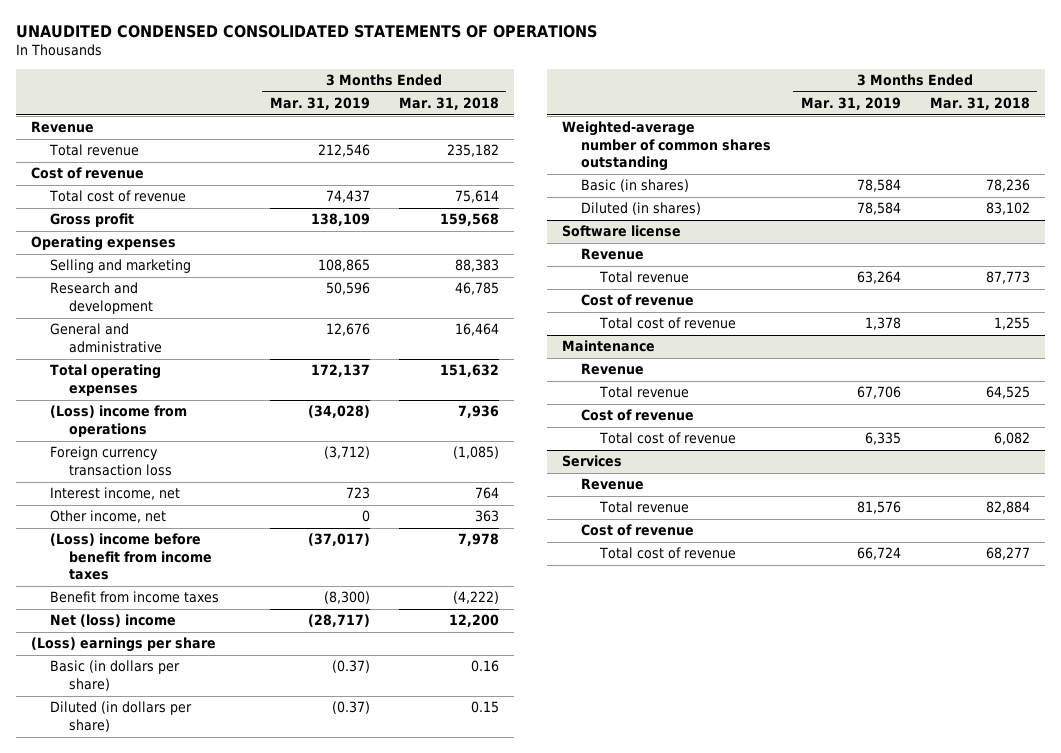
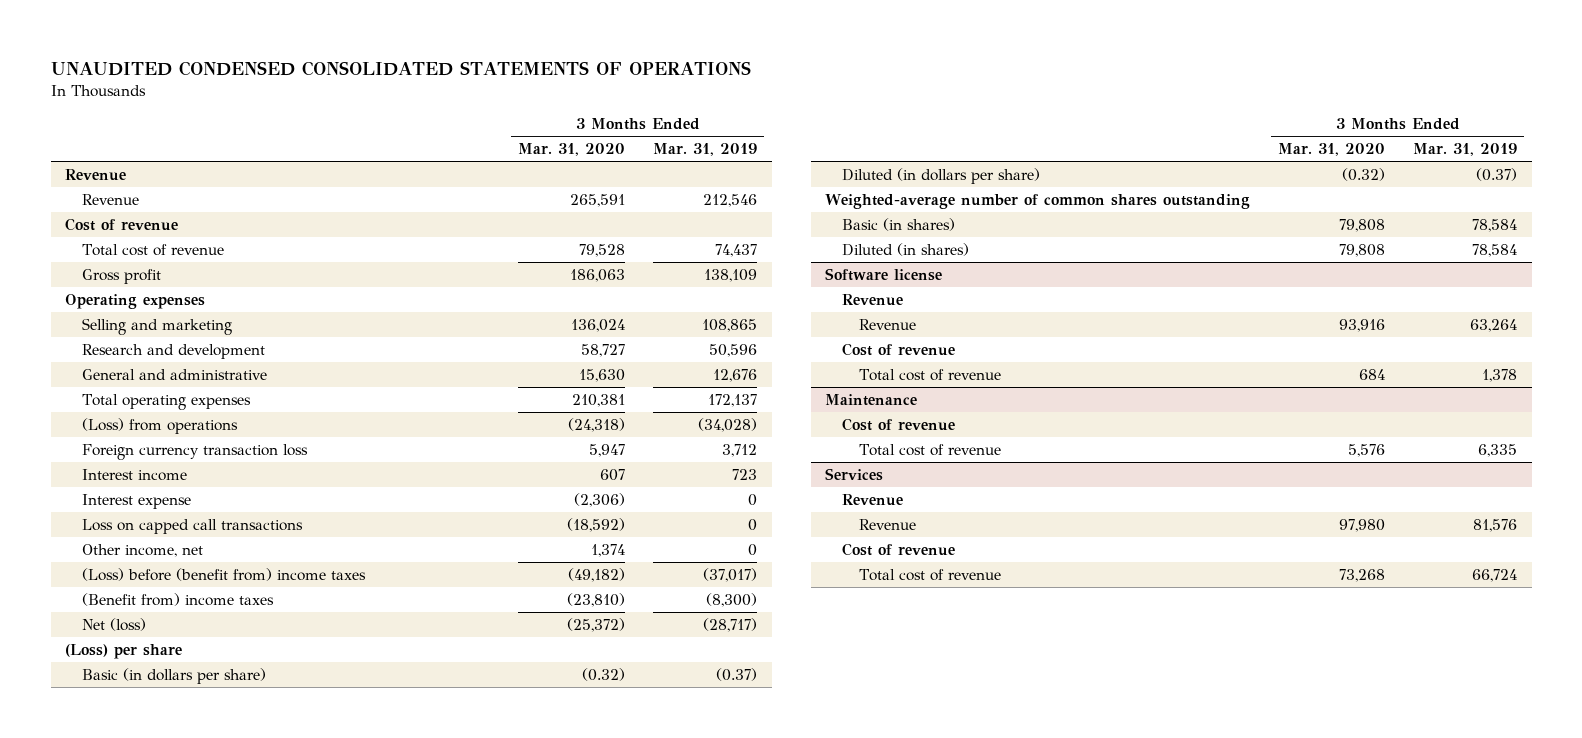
[398,97,499,111] Mar. 31, 2018 -> none
none -> [518,143,626,157] Mar. 31, 2020
[49,144,140,157] Total revenue -> [81,193,139,205] Revenue
[50,405,188,437] (Loss) income from operations -> [81,417,238,434] (Loss) from operations
[323,446,370,460] (3,712) -> [722,443,758,457] 3,712
[50,487,181,501] Interest income, net -> [81,468,187,481] Interest income
none -> [81,493,191,509] Interest expense
none -> [81,518,303,534] Loss on capped call transactions
[50,533,213,581] (Loss) income before benefit from income taxes -> [81,567,366,581] (Loss) before (benefit from) income taxes
[50,591,220,604] Benefit from income taxes -> [81,592,274,606] (Benefit from) income taxes
[50,614,177,628] Net (loss) income -> [81,617,146,631] Net (loss)
[30,637,216,653] (Loss) earnings per share -> [64,643,182,659] (Loss) per share
[599,271,690,284] Total revenue -> [858,318,916,330] Revenue
[581,363,645,376] Revenue -> none
[599,386,690,399] Total revenue -> none
[599,501,690,514] Total revenue -> [858,518,916,530] Revenue

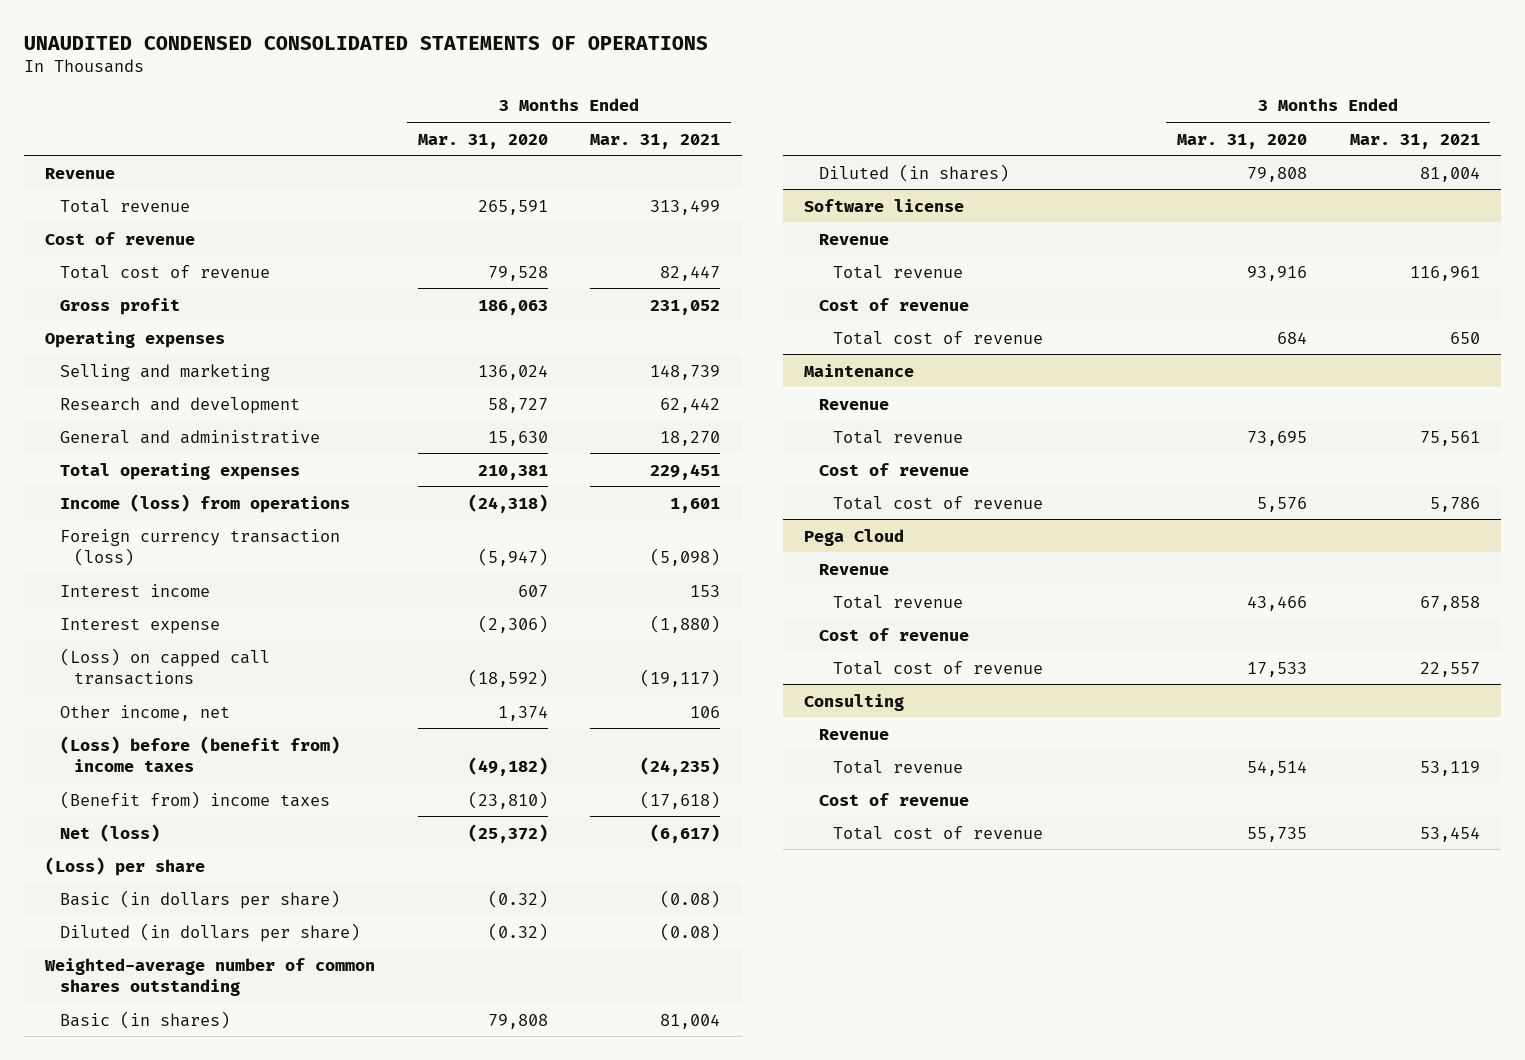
[653,143,758,157] Mar. 31, 2019 -> none
none -> [590,133,721,149] Mar. 31, 2021
[81,193,139,205] Revenue -> [59,198,190,213] Total revenue
[81,417,238,434] (Loss) from operations -> [59,493,350,513] Income (loss) from operations
[81,443,308,460] Foreign currency transaction loss -> [59,528,340,566] Foreign currency transaction (loss)
[589,443,626,457] 5,947 -> [477,547,548,566] (5,947)
[81,518,303,534] Loss on capped call transactions -> [59,647,270,685] (Loss) on capped call transactions
[858,318,916,330] Revenue -> [833,264,964,279] Total revenue
none -> [818,398,889,410] Revenue
none -> [833,429,964,444] Total revenue
[824,467,883,481] Services -> none
none -> [804,528,905,546] Pega Cloud
[858,518,916,530] Revenue -> [833,594,964,609] Total revenue
[1339,518,1386,532] 97,980 -> [1247,595,1308,611] 43,466
[1339,568,1386,582] 73,268 -> [1247,661,1308,677] 17,533
none -> [804,693,905,711] Consulting
none -> [818,728,889,740] Revenue
none -> [833,759,964,774] Total revenue
none -> [818,792,969,806] Cost of revenue
none -> [833,825,1044,840] Total cost of revenue

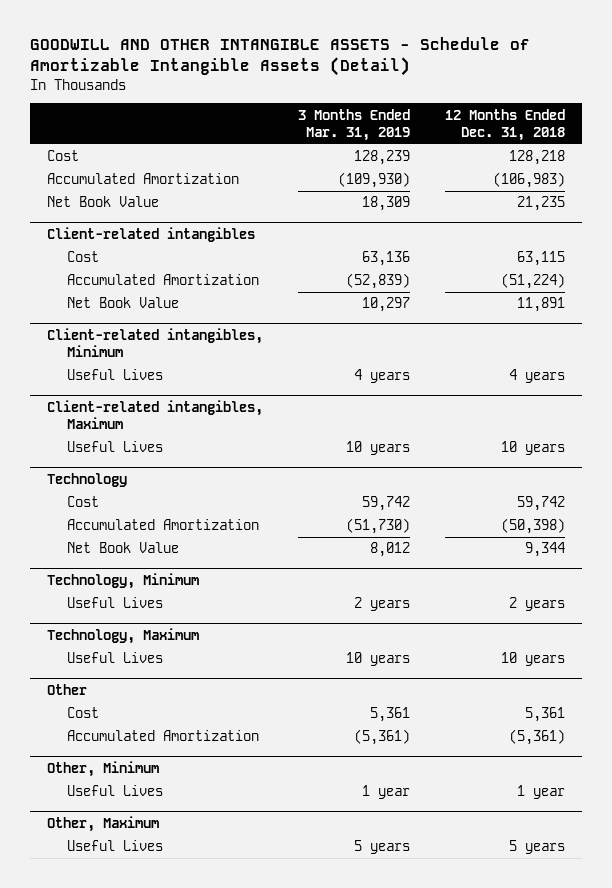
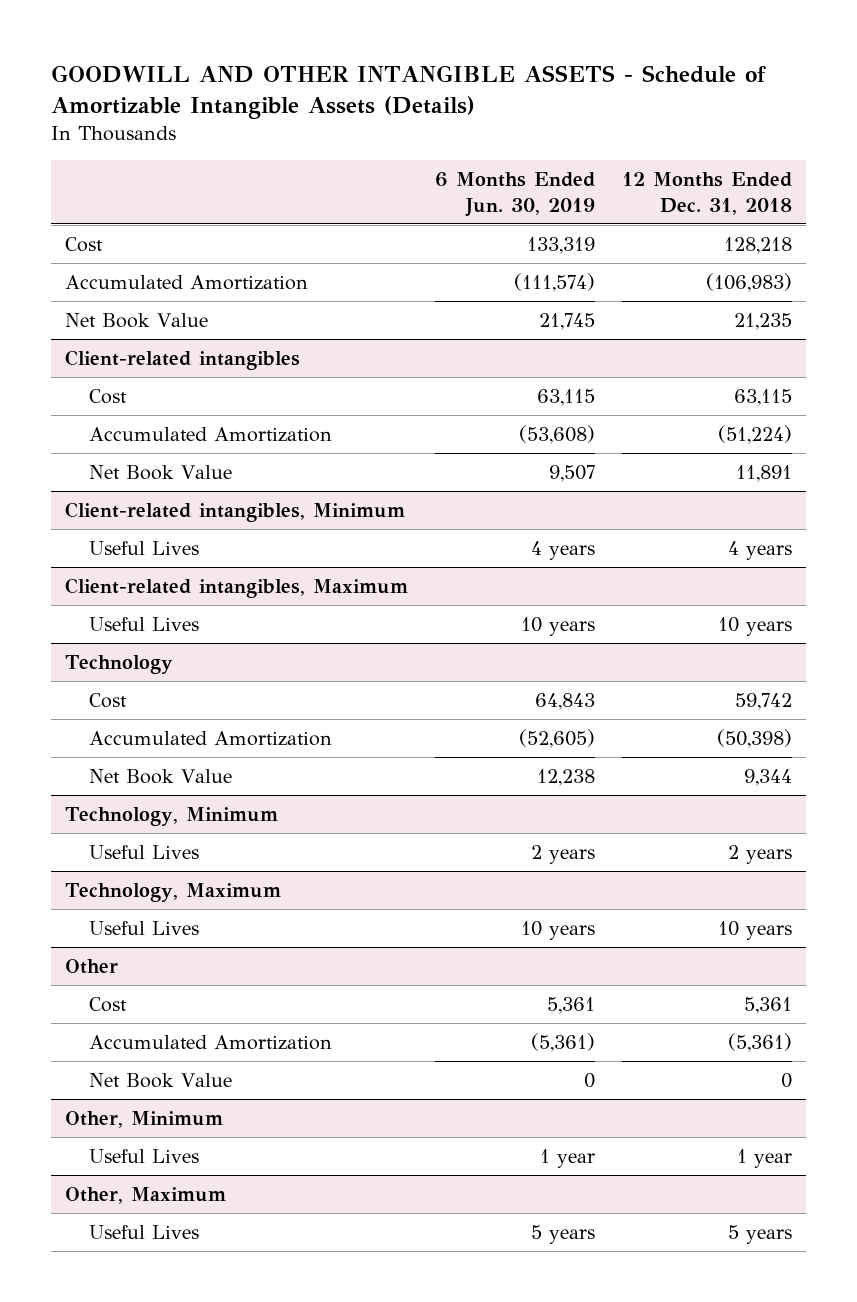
[29,37,530,77] GOODWILL AND OTHER INTANGIBLE ASSETS - Schedule of Amortizable Intangible Assets (Detail) -> [51,65,767,120] GOODWILL AND OTHER INTANGIBLE ASSETS - Schedule of Amortizable Intangible Assets (Details)
[297,108,410,141] 3 Months Ended Mar. 31, 2019 -> none
none -> [435,172,596,217] 6 Months Ended Jun. 30, 2019
none -> [89,1072,233,1088] Net Book Value

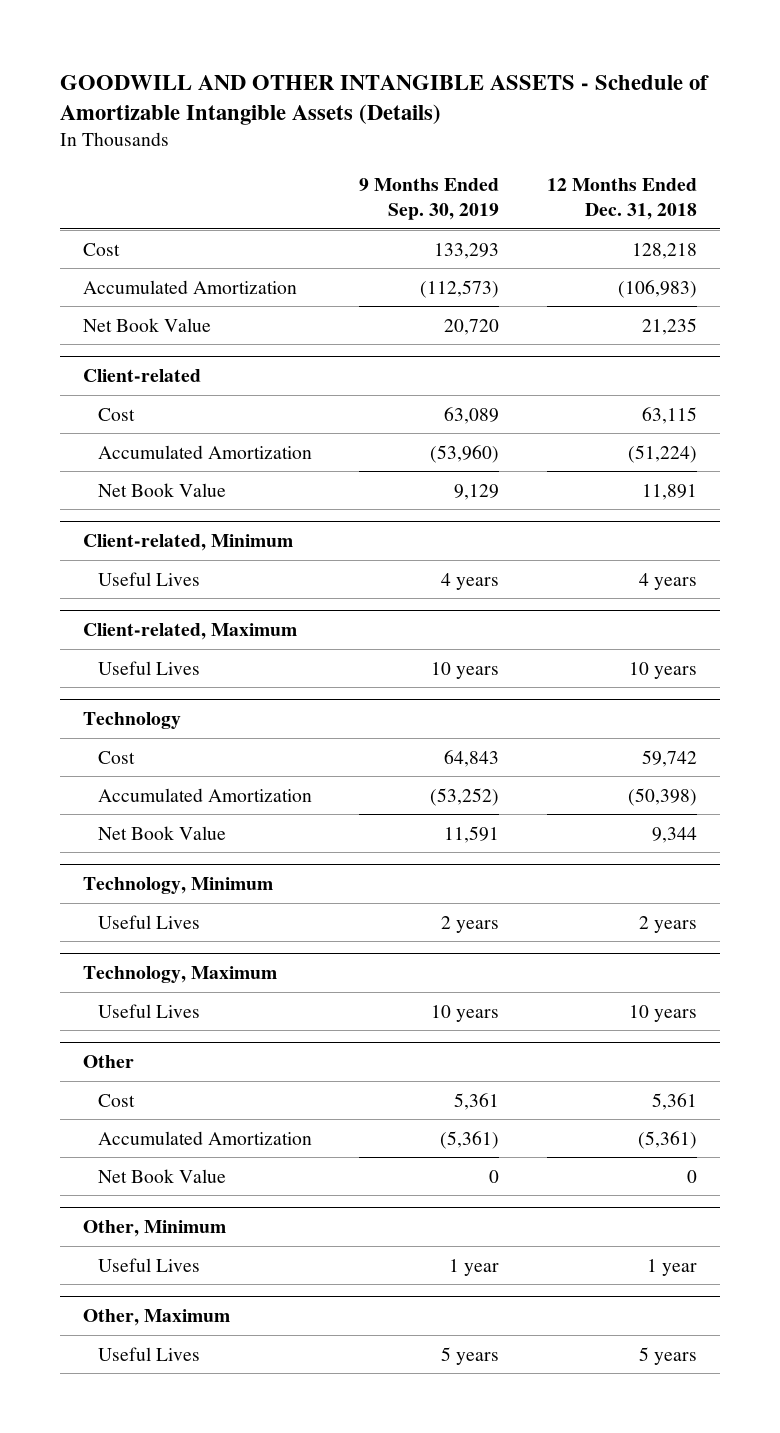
[435,172,596,217] 6 Months Ended Jun. 30, 2019 -> none
none -> [359,178,500,220] 9 Months Ended Sep. 30, 2019
[64,349,300,370] Client-related intangibles -> [83,368,202,382] Client-related
[64,501,405,522] Client-related intangibles, Minimum -> [83,533,294,551] Client-related, Minimum
[64,577,408,598] Client-related intangibles, Maximum -> [83,622,298,640] Client-related, Maximum

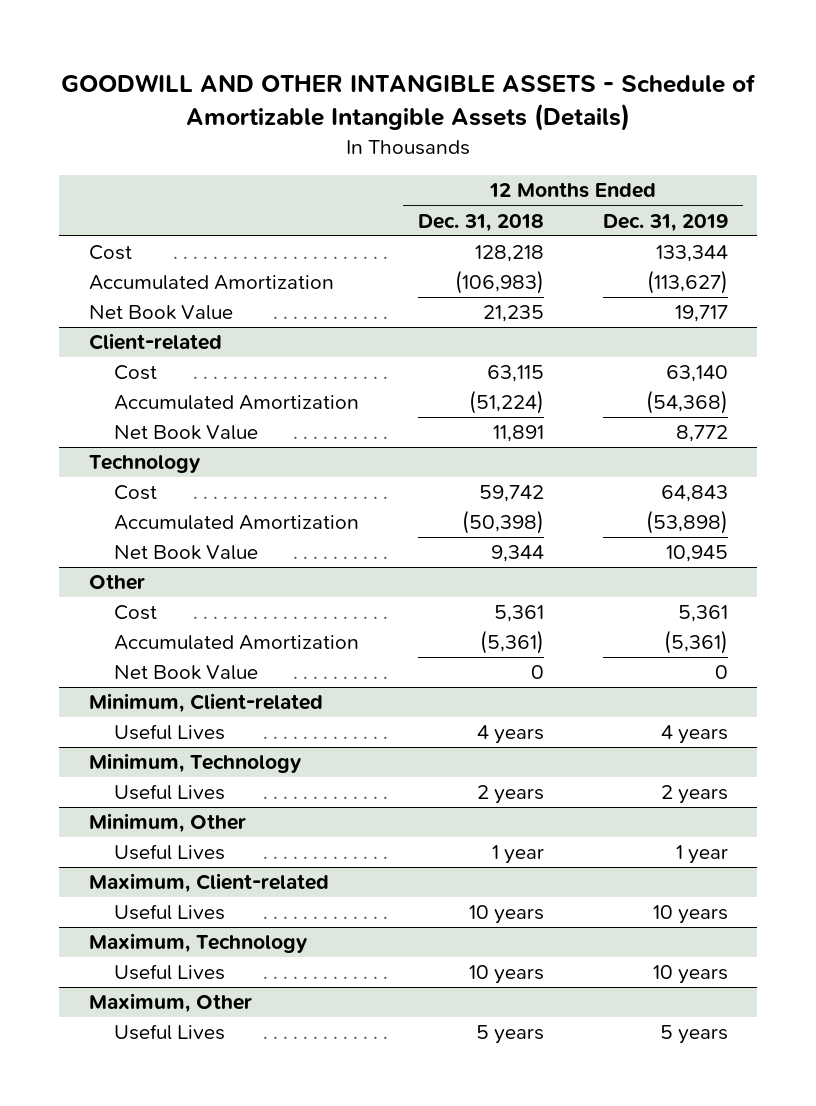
[359,178,500,220] 9 Months Ended Sep. 30, 2019 -> none
none -> [602,213,728,232] Dec. 31, 2019
[83,533,294,551] Client-related, Minimum -> none
[98,571,201,586] Useful Lives -> none
[83,622,298,640] Client-related, Maximum -> none
[98,660,201,675] Useful Lives -> none
[83,876,274,894] Technology, Minimum -> none
[98,914,201,929] Useful Lives -> none
[83,965,278,983] Technology, Maximum -> none
[98,1003,201,1018] Useful Lives -> none
none -> [88,693,323,714] Minimum, Client-related
none -> [113,724,225,741] Useful Lives
none -> [88,753,302,774] Minimum, Technology
none -> [113,784,225,801] Useful Lives
[83,1219,227,1237] Other, Minimum -> [88,813,246,834] Minimum, Other
none -> [88,873,329,894] Maximum, Client-related
none -> [113,904,225,921] Useful Lives
none -> [88,933,308,954] Maximum, Technology
none -> [113,964,225,981] Useful Lives
[83,1308,231,1326] Other, Maximum -> [88,993,252,1014] Maximum, Other

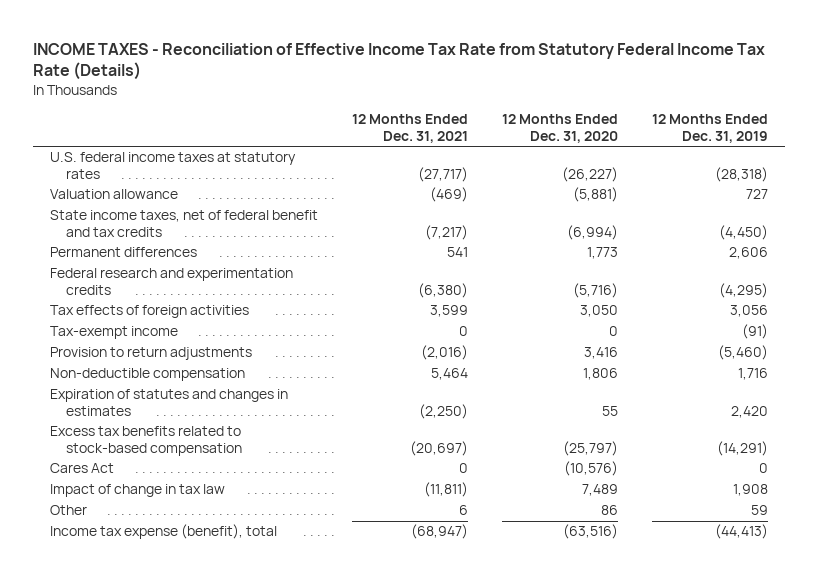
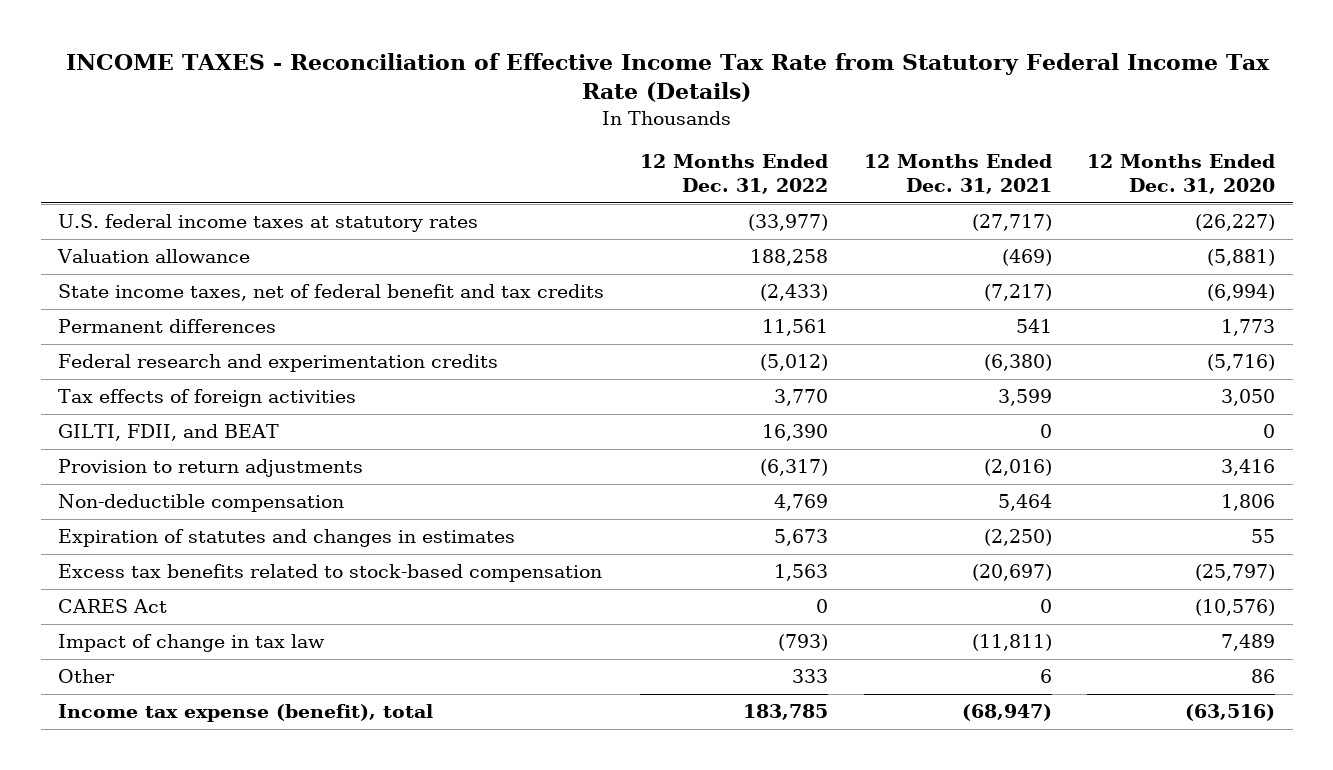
[651,114,768,143] 12 Months Ended Dec. 31, 2019 -> none
none -> [639,154,828,194] 12 Months Ended Dec. 31, 2022
[50,326,179,340] Tax-exempt income -> none
none -> [58,424,280,442] GILTI, FDII, and BEAT
[50,463,115,474] Cares Act -> [58,599,168,614] CARES Act

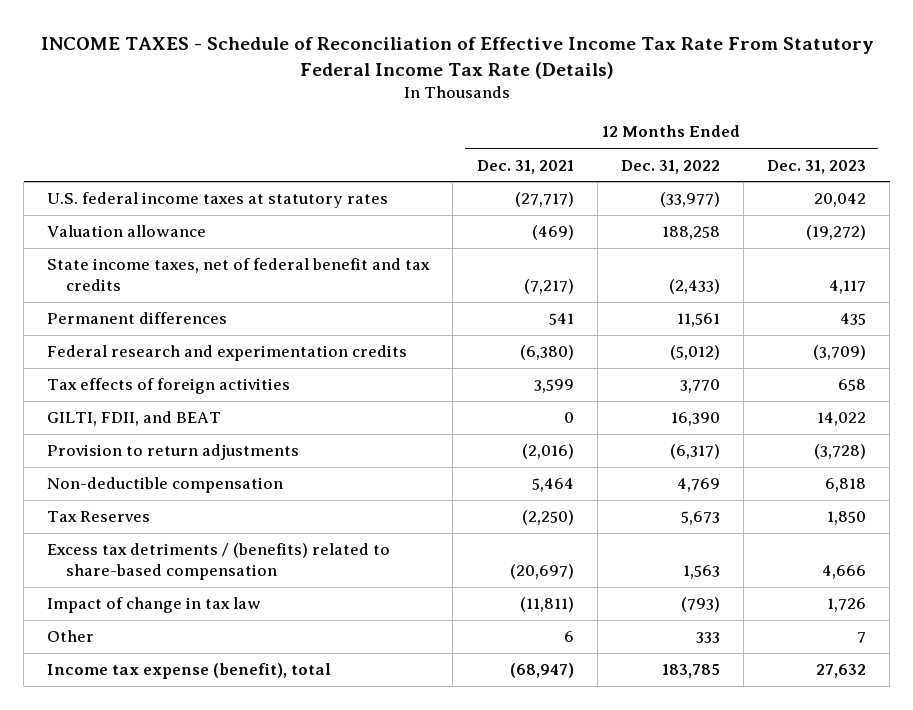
[65,52,1270,103] INCOME TAXES - Reconciliation of Effective Income Tax Rate from Statutory Federal Income Tax Rate (Details) -> [40,36,874,79] INCOME TAXES - Schedule of Reconciliation of Effective Income Tax Rate From Statutory Federal Income Tax Rate (Details)
[1087,154,1276,194] 12 Months Ended Dec. 31, 2020 -> none
none -> [767,159,867,174] Dec. 31, 2023
[58,599,168,614] CARES Act -> none
[58,529,516,548] Expiration of statutes and changes in estimates -> [47,511,151,523] Tax Reserves
[58,564,603,583] Excess tax benefits related to stock-based compensation -> [47,543,391,580] Excess tax detriments / (benefits) related to share-based compensation

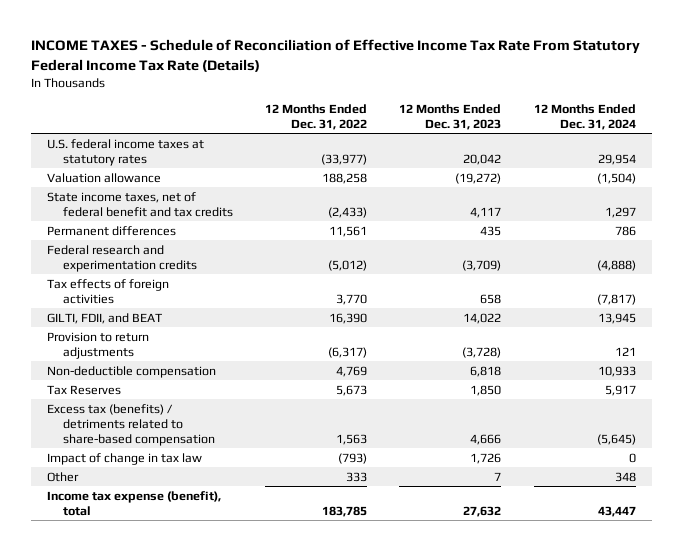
[476,159,574,174] Dec. 31, 2021 -> none
none -> [533,103,636,130] 12 Months Ended Dec. 31, 2024
[47,543,391,580] Excess tax detriments / (benefits) related to share-based compensation -> [46,403,215,446] Excess tax (benefits) / detriments related to share-based compensation

